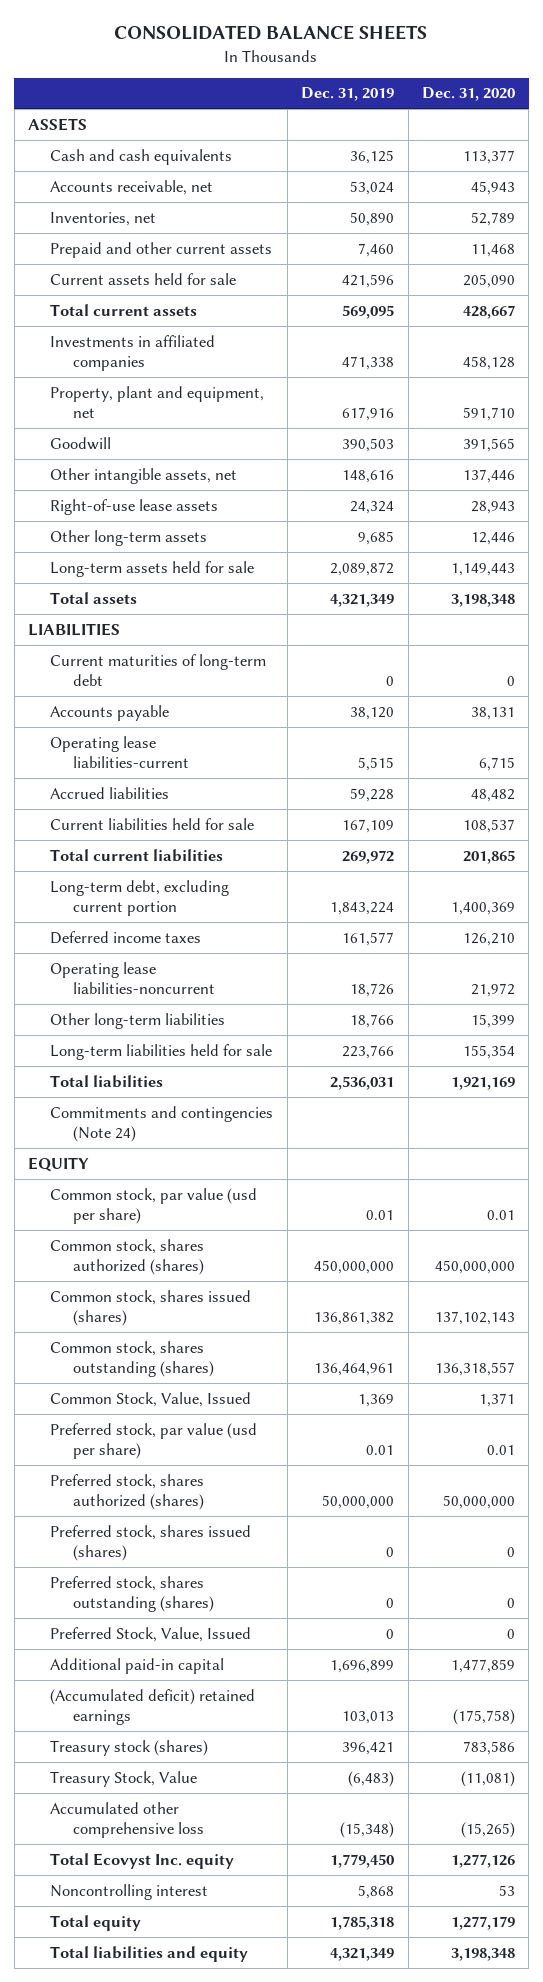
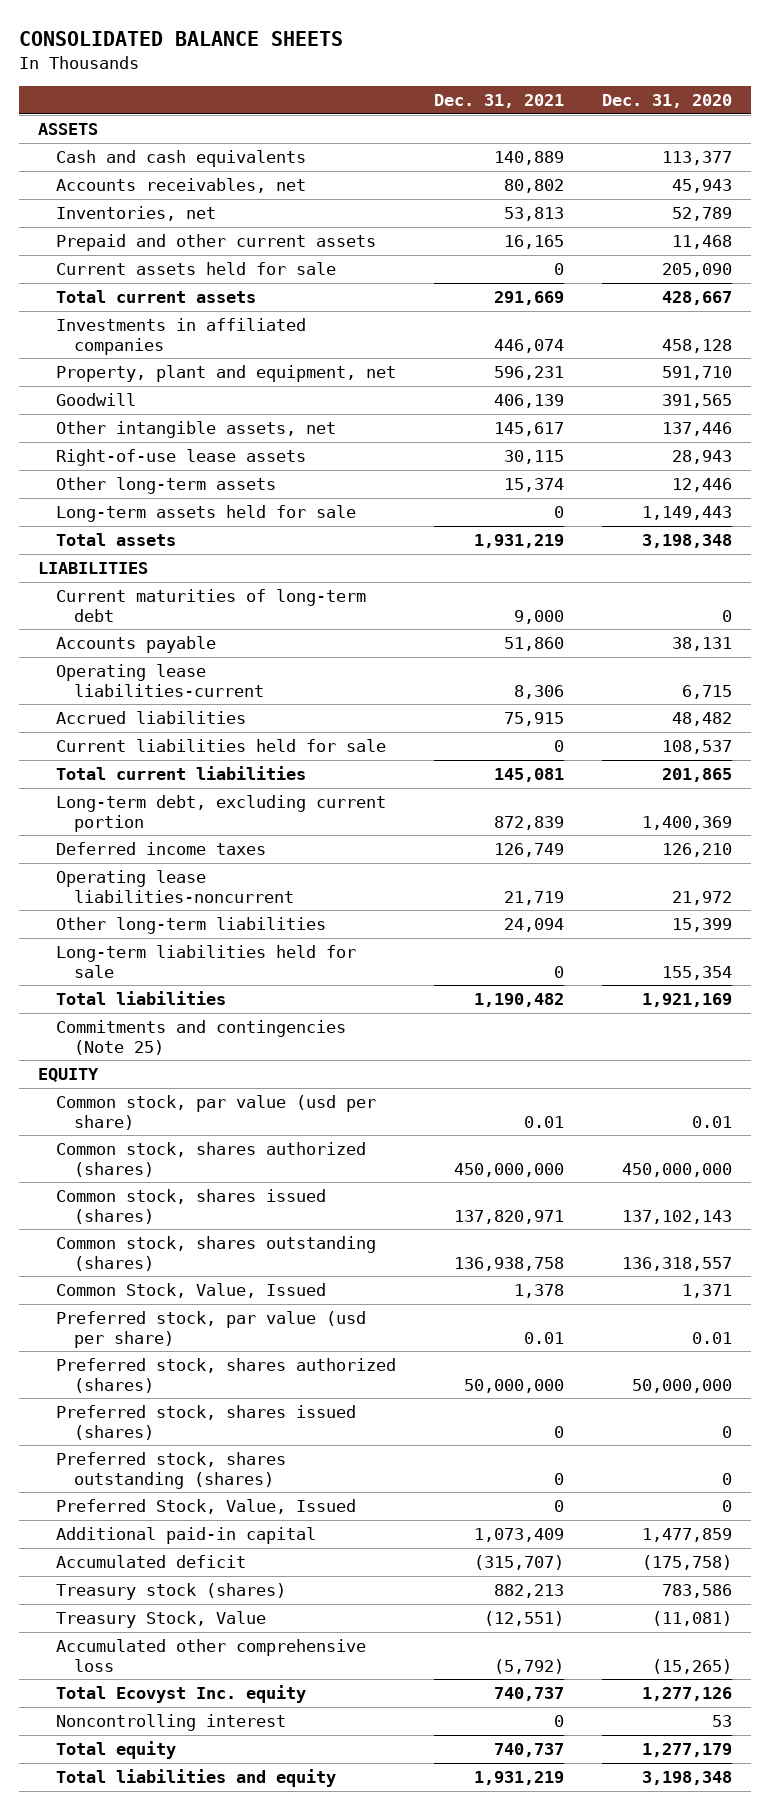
[301,87,395,102] Dec. 31, 2019 -> none
none -> [434,94,565,109] Dec. 31, 2021
[50,179,214,195] Accounts receivable, net -> [56,178,307,194] Accounts receivables, net
[50,1105,274,1143] Commitments and contingencies (Note 24) -> [56,1020,347,1055] Commitments and contingencies (Note 25)
[50,1688,256,1726] (Accumulated deficit) retained earnings -> [56,1555,247,1569] Accumulated deficit

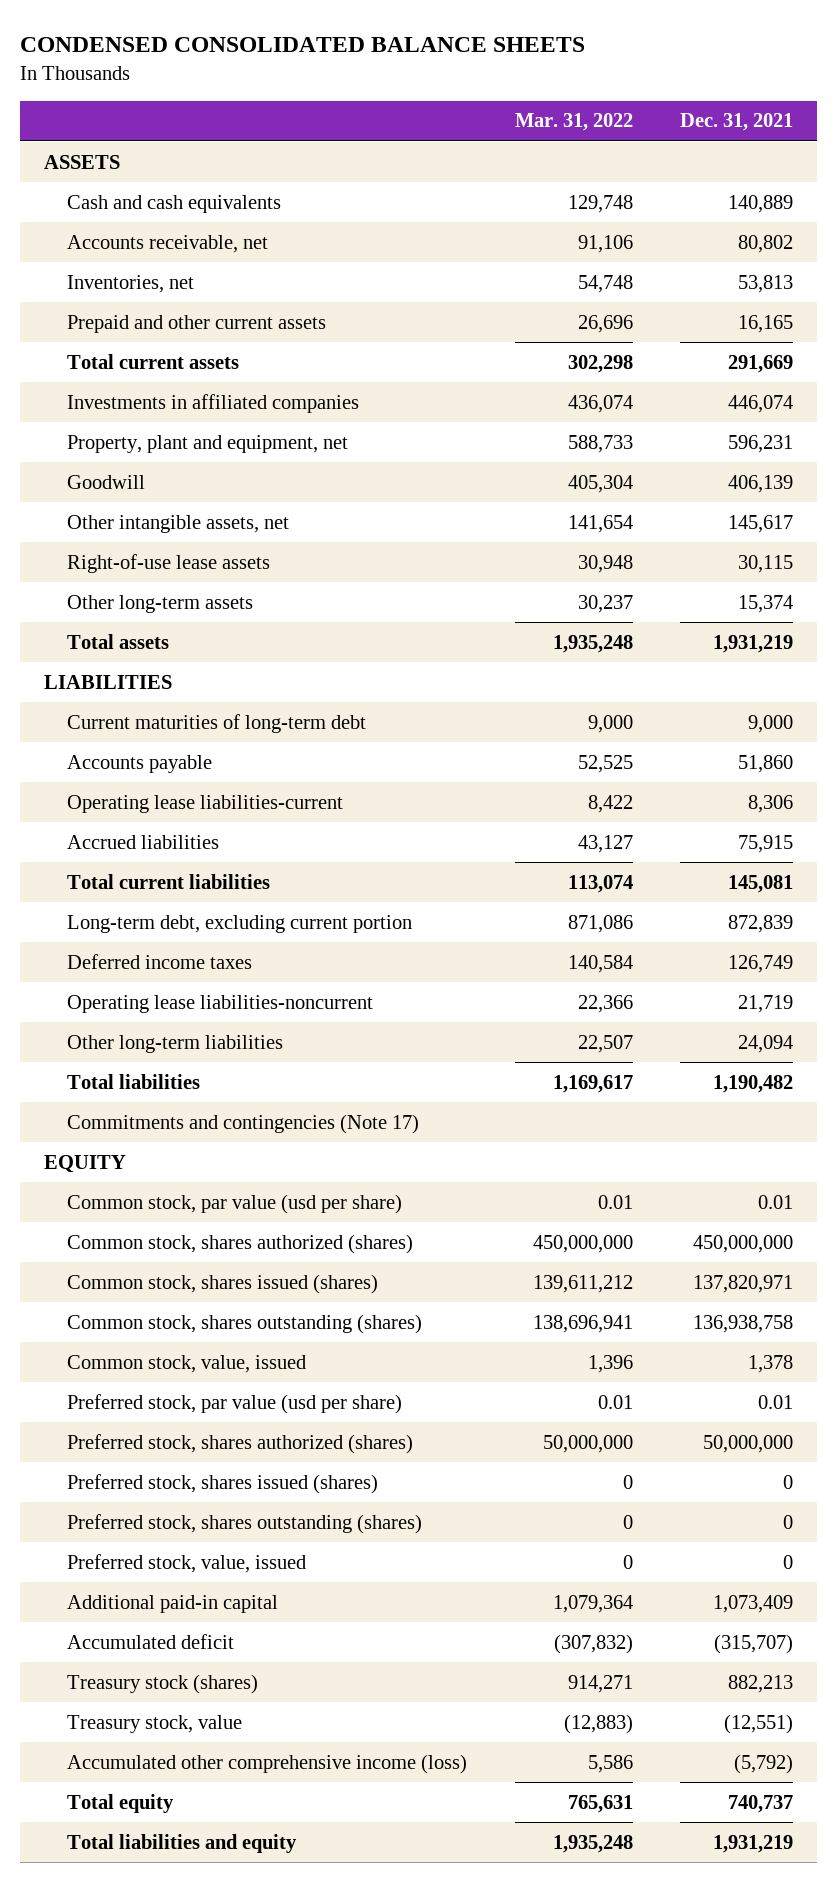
[19,30,344,46] CONSOLIDATED BALANCE SHEETS -> [20,37,586,53] CONDENSED CONSOLIDATED BALANCE SHEETS
[602,94,733,109] Dec. 31, 2020 -> none
none -> [514,113,633,132] Mar. 31, 2022
[56,178,307,194] Accounts receivables, net -> [67,234,269,253] Accounts receivable, net
[56,262,337,276] Current assets held for sale -> none
[56,505,357,523] Long-term assets held for sale -> none
[56,739,387,753] Current liabilities held for sale -> none
[56,945,357,978] Long-term liabilities held for sale -> none
[56,1020,347,1055] Commitments and contingencies (Note 25) -> [67,1113,420,1134] Commitments and contingencies (Note 17)
[56,1283,327,1299] Common Stock, Value, Issued -> [67,1354,307,1373] Common stock, value, issued
[56,1499,357,1515] Preferred Stock, Value, Issued -> [67,1553,307,1573] Preferred stock, value, issued
[56,1685,307,1704] Total Ecovyst Inc. equity -> none
[56,1714,287,1732] Noncontrolling interest -> none
[56,1611,267,1629] Treasury Stock, Value -> [67,1714,243,1733] Treasury stock, value
[56,1639,367,1672] Accumulated other comprehensive loss -> [67,1753,468,1774] Accumulated other comprehensive income (loss)

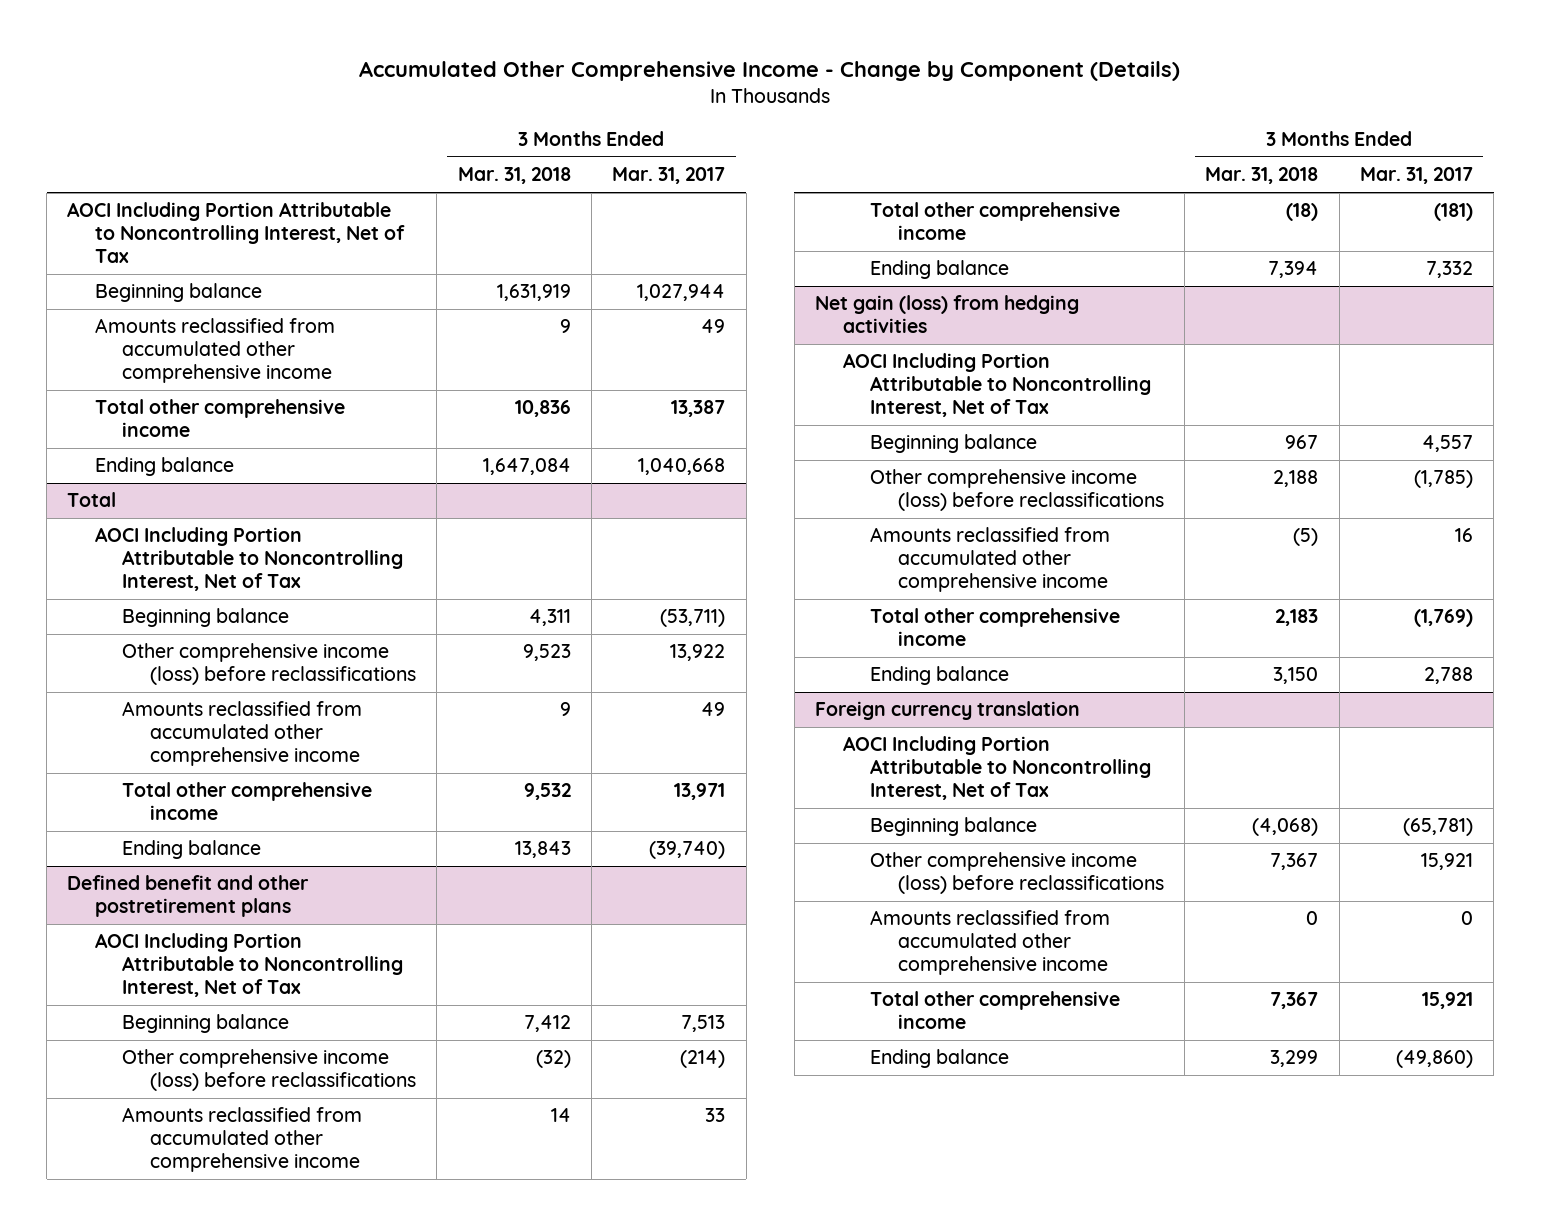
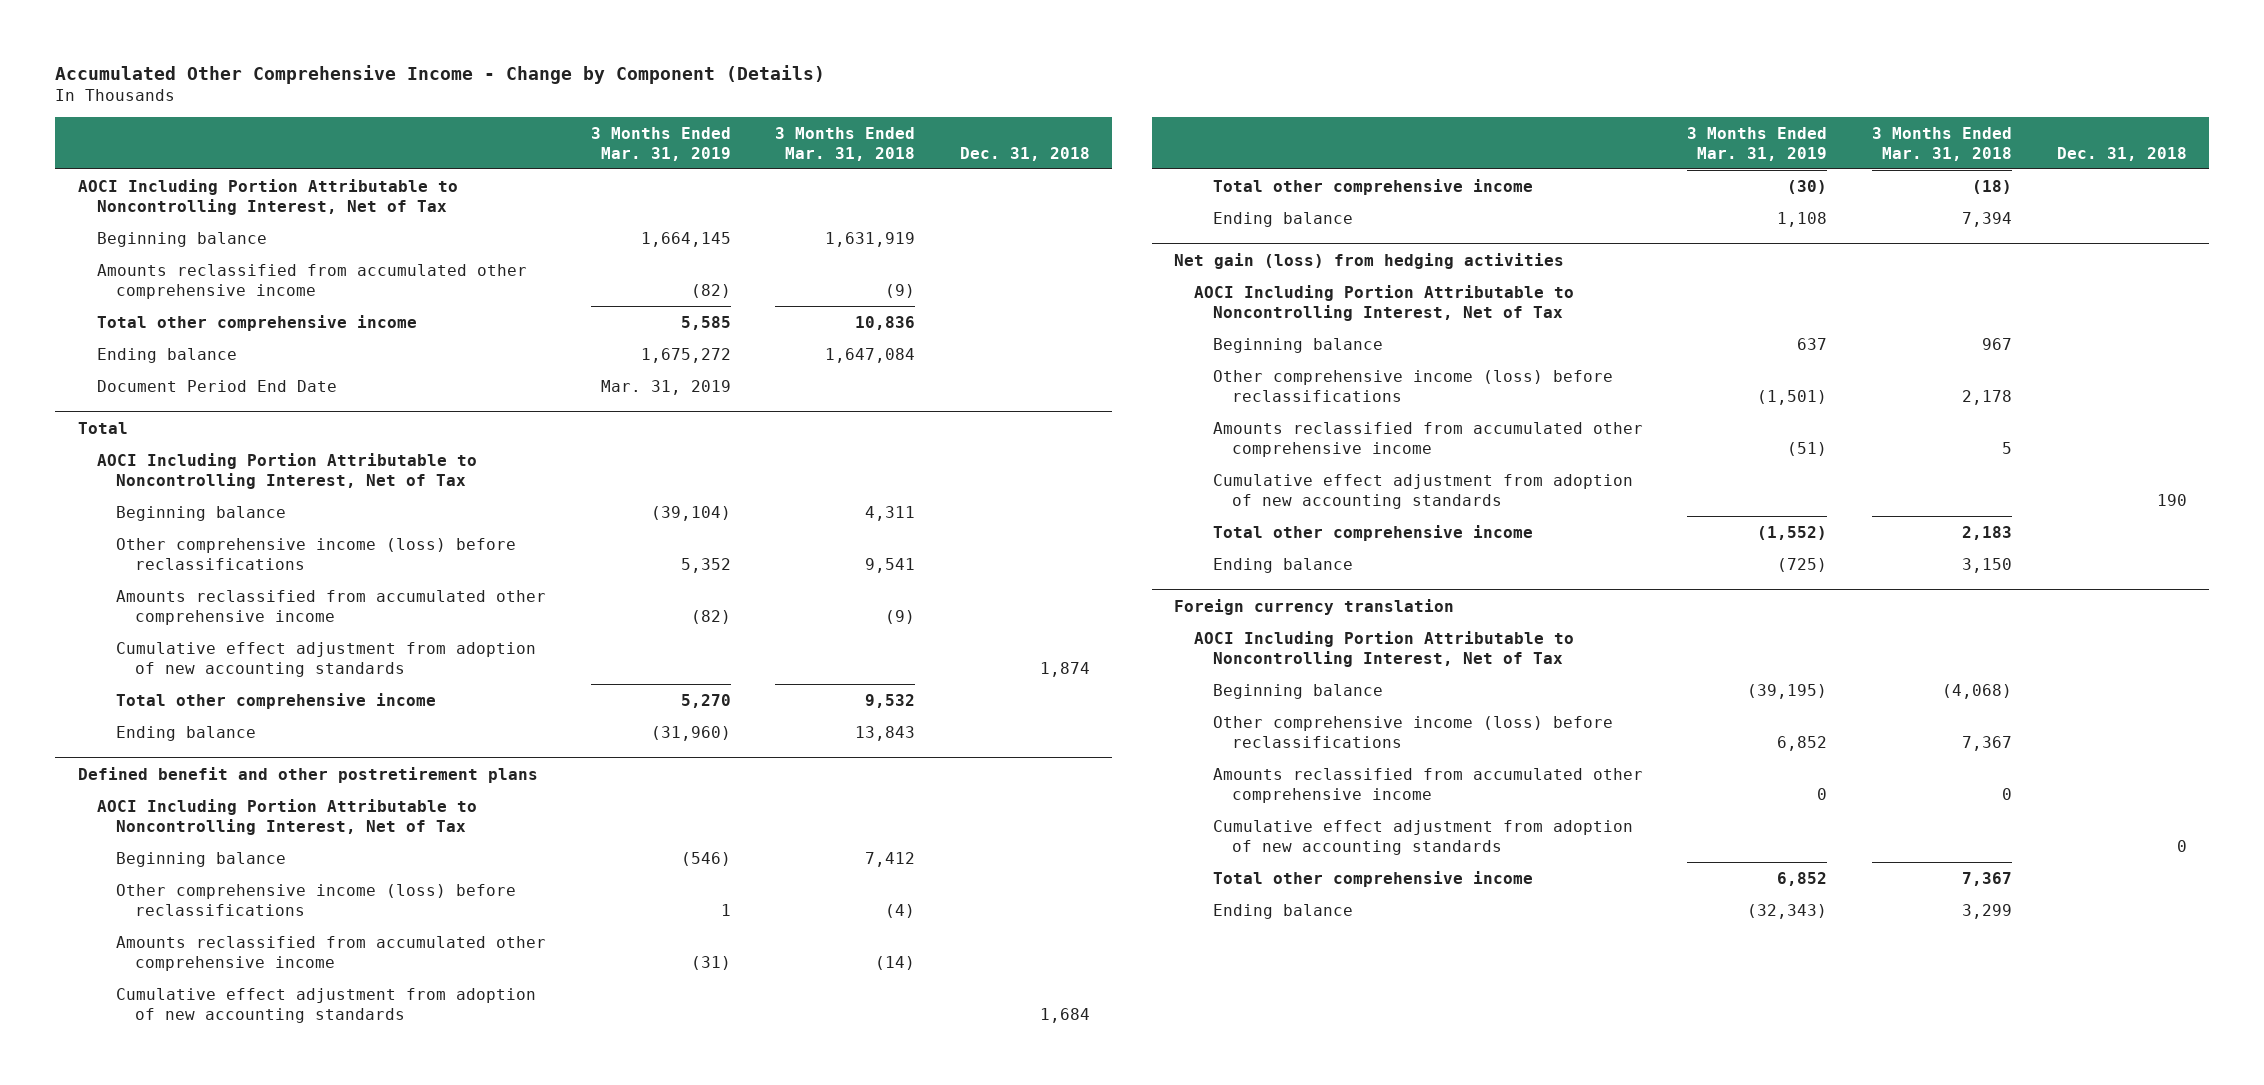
[612,167,726,185] Mar. 31, 2017 -> none
none -> [590,126,731,161] 3 Months Ended Mar. 31, 2019
none -> [960,146,1091,161] Dec. 31, 2018
[559,319,571,334] 9 -> [885,283,916,298] (9)
none -> [96,379,337,392] Document Period End Date
[522,644,571,662] 9,523 -> [865,557,916,573] 9,541
[559,702,571,717] 9 -> [885,609,916,624] (9)
none -> [115,641,536,677] Cumulative effect adjustment from adoption of new accounting standards
[535,1050,571,1069] (32) -> [885,903,916,918] (4)
[550,1108,571,1123] 14 -> [875,955,916,970] (14)
none -> [115,987,536,1023] Cumulative effect adjustment from adoption of new accounting standards
[1273,470,1319,488] 2,188 -> [1962,389,2013,405] 2,178
[1293,528,1319,547] (5) -> [2002,441,2013,454] 5
none -> [1212,473,1633,509] Cumulative effect adjustment from adoption of new accounting standards
none -> [1212,819,1633,855] Cumulative effect adjustment from adoption of new accounting standards

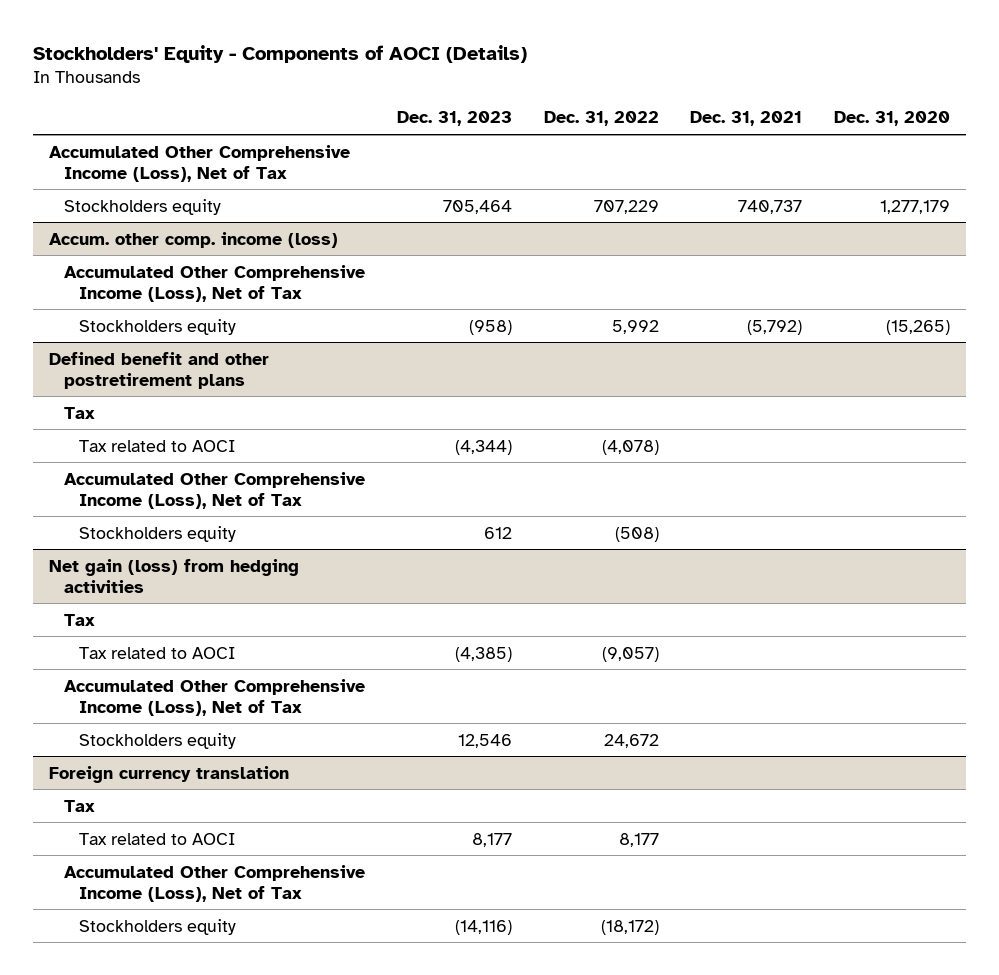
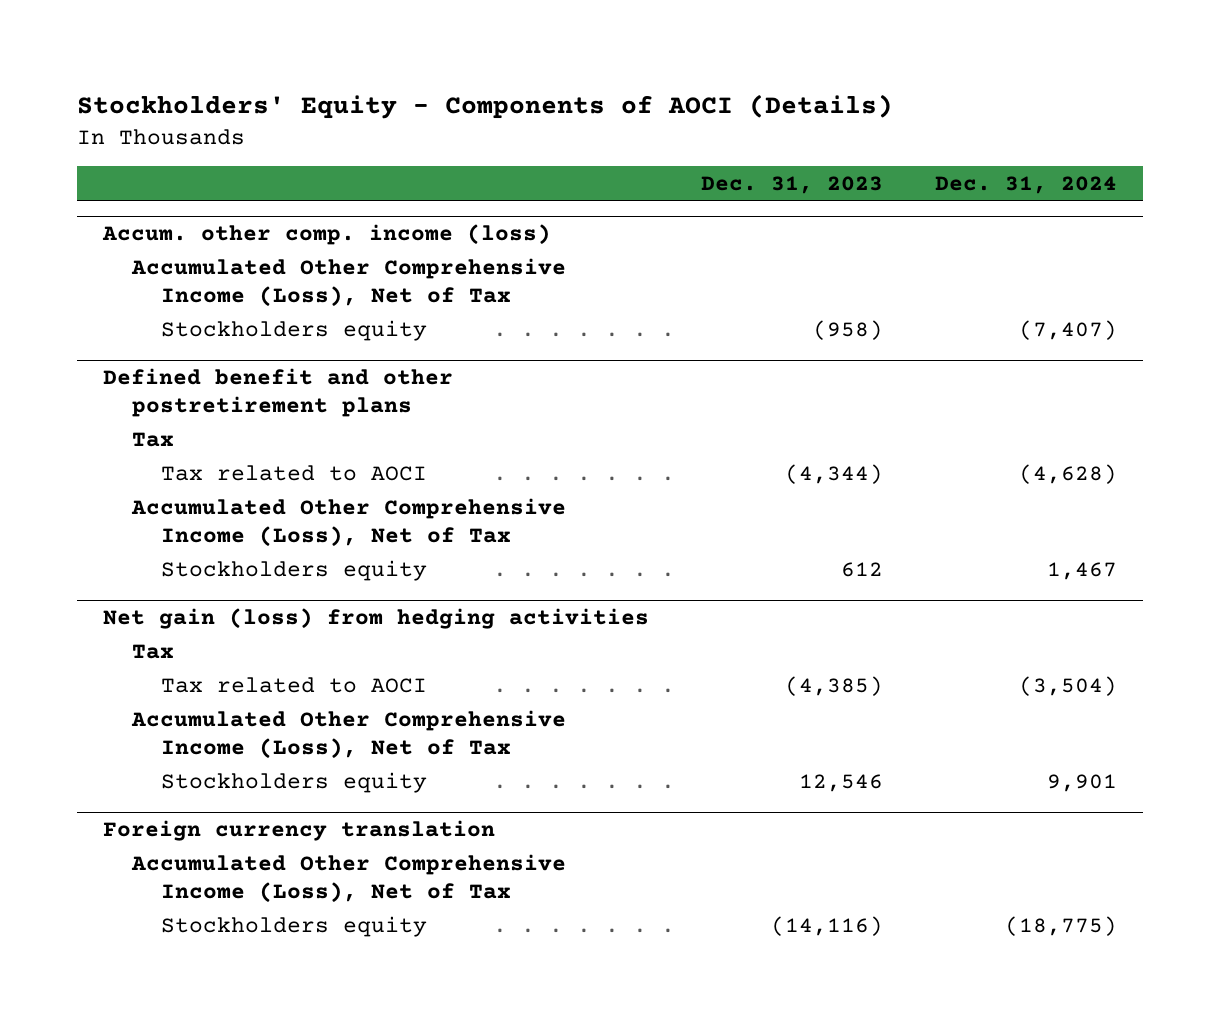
[543,111,659,127] Dec. 31, 2022 -> none
[690,111,803,127] Dec. 31, 2021 -> none
[834,111,951,127] Dec. 31, 2020 -> none
none -> [934,176,1117,195] Dec. 31, 2024
[48,144,350,182] Accumulated Other Comprehensive Income (Loss), Net of Tax -> none
[63,198,221,215] Stockholders equity -> none
[63,799,95,812] Tax -> none
[79,832,236,845] Tax related to AOCI -> none

